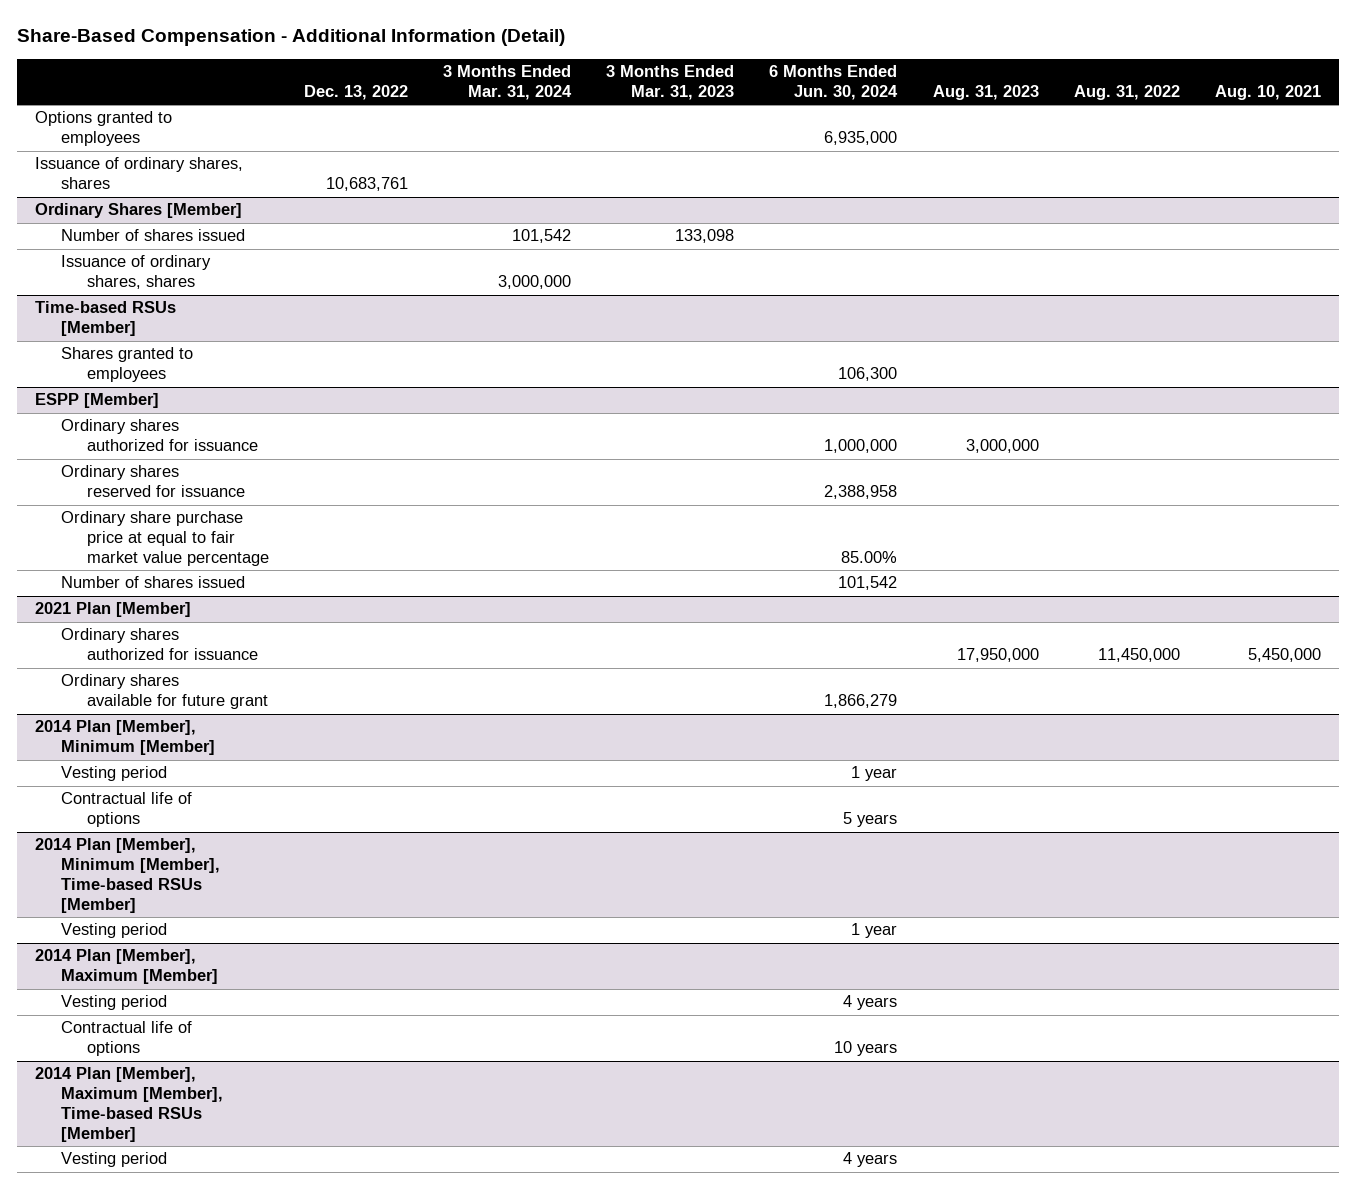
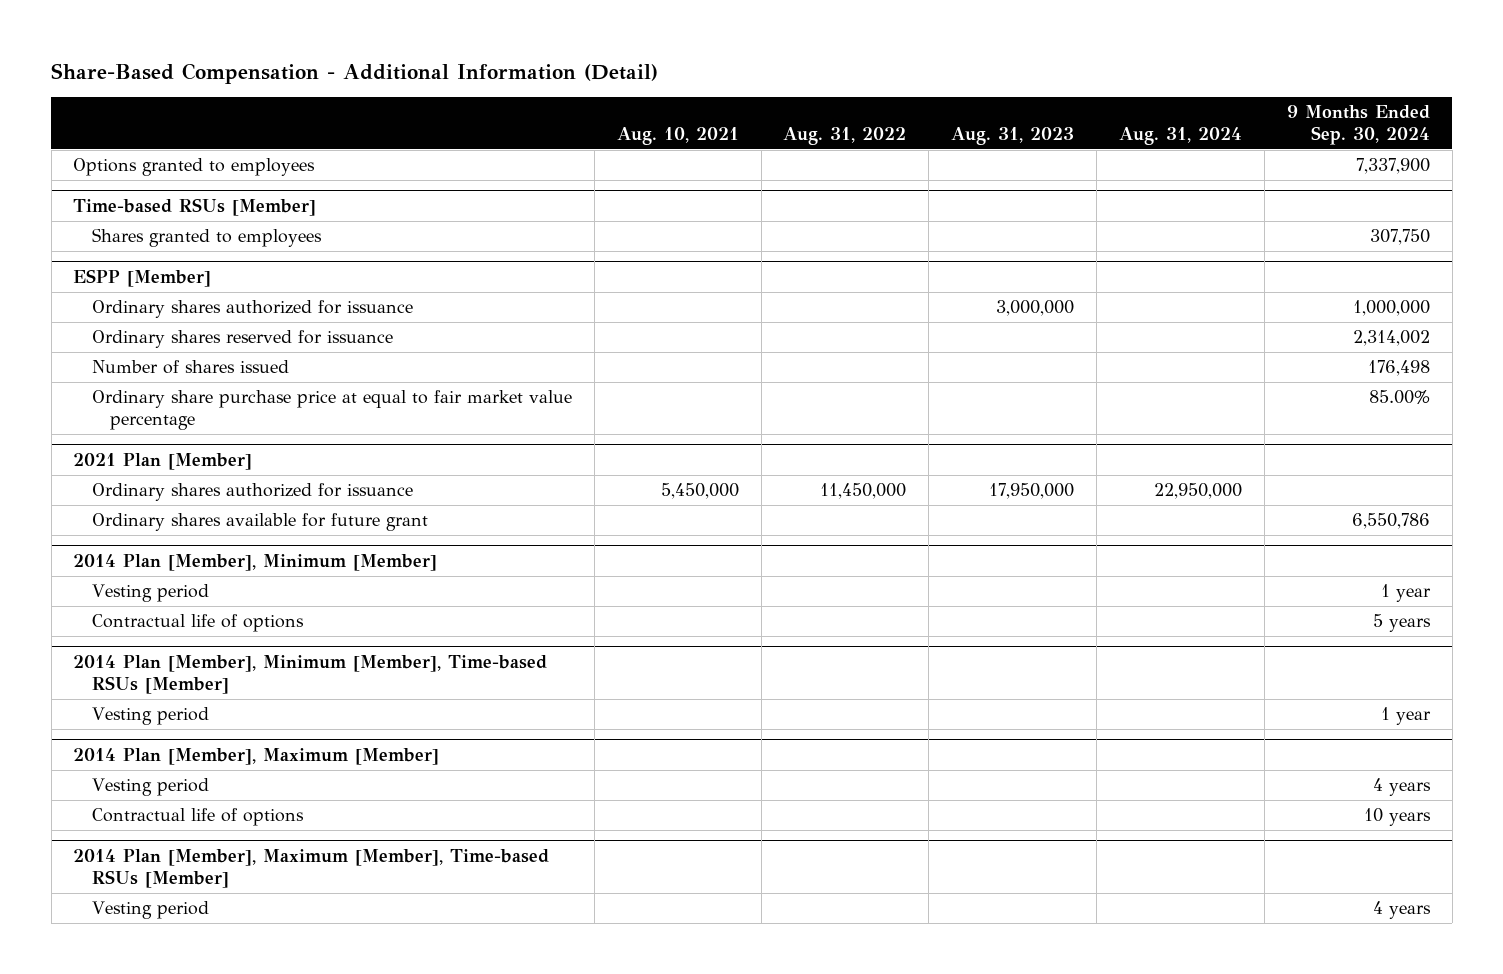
[303,84,408,100] Dec. 13, 2022 -> none
[443,65,573,100] 3 Months Ended Mar. 31, 2024 -> none
[606,65,735,100] 3 Months Ended Mar. 31, 2023 -> none
[769,65,899,100] 6 Months Ended Jun. 30, 2024 -> none
none -> [1118,127,1242,146] Aug. 31, 2024
none -> [1286,105,1430,146] 9 Months Ended Sep. 30, 2024
[34,157,243,190] Issuance of ordinary shares, shares -> none
[34,203,242,219] Ordinary Shares [Member] -> none
[60,229,245,242] Number of shares issued -> none
[60,255,211,290] Issuance of ordinary shares, shares -> none
[60,511,269,567] Ordinary share purchase price at equal to fair market value percentage -> [91,390,572,430] Ordinary share purchase price at equal to fair market value percentage

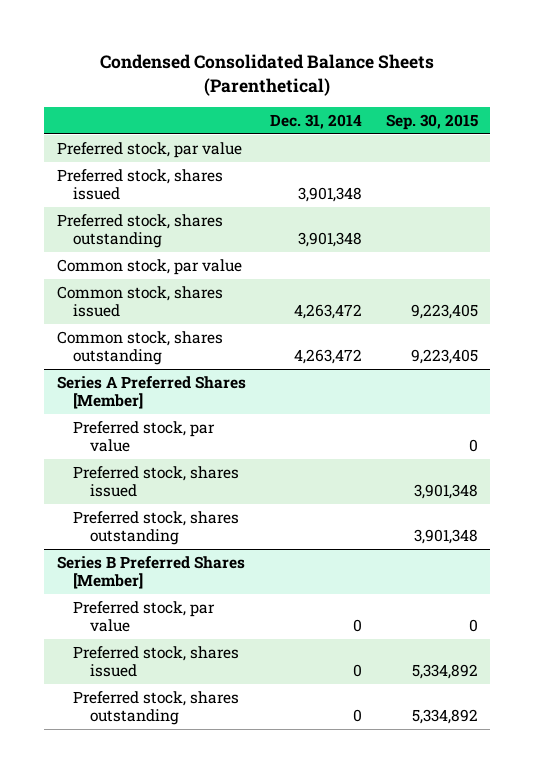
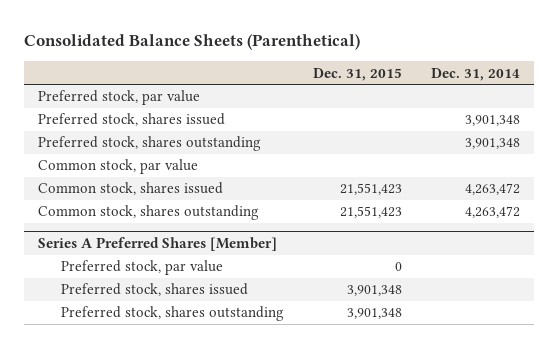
[100,54,435,96] Condensed Consolidated Balance Sheets (Parenthetical) -> [23,34,360,51] Consolidated Balance Sheets (Parenthetical)
[385,114,478,131] Sep. 30, 2015 -> none
none -> [312,67,402,81] Dec. 31, 2015
[56,555,245,590] Series B Preferred Shares [Member] -> none
[73,600,216,633] Preferred stock, par value -> none
[73,645,240,678] Preferred stock, shares issued -> none
[73,690,240,726] Preferred stock, shares outstanding -> none

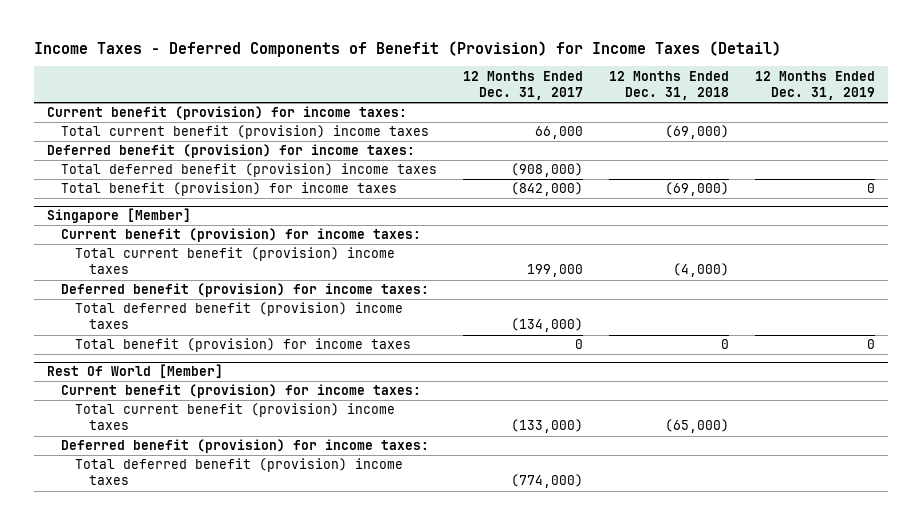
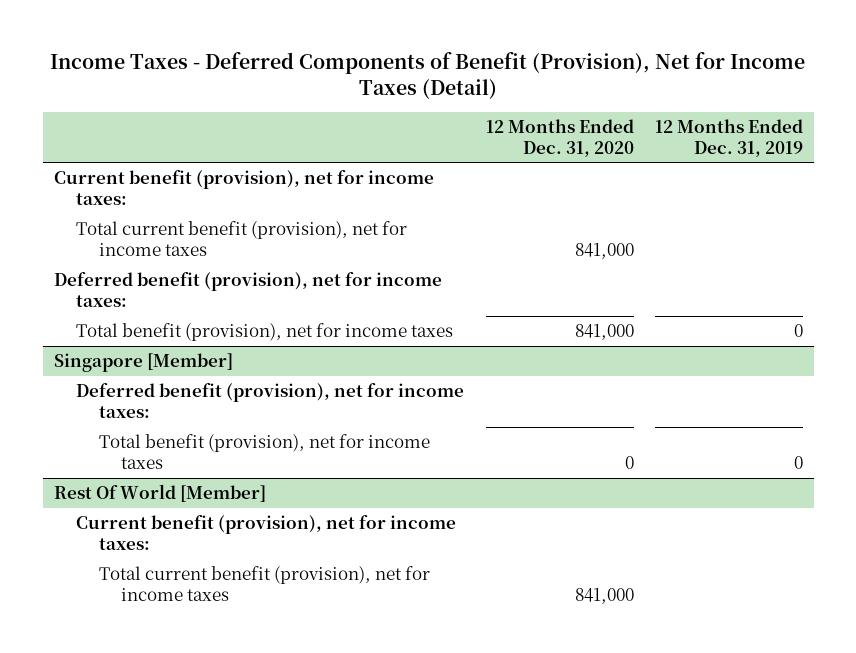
[34,40,782,57] Income Taxes - Deferred Components of Benefit (Provision) for Income Taxes (Detail) -> [50,51,806,100] Income Taxes - Deferred Components of Benefit (Provision), Net for Income Taxes (Detail)
[463,70,584,100] 12 Months Ended Dec. 31, 2017 -> none
[608,70,729,100] 12 Months Ended Dec. 31, 2018 -> none
none -> [485,118,634,157] 12 Months Ended Dec. 31, 2020
[61,163,438,178] Total deferred benefit (provision) income taxes -> none
[47,106,408,121] Current benefit (provision) for income taxes: -> [53,170,434,205] Current benefit (provision), net for income taxes:
[61,125,430,140] Total current benefit (provision) income taxes -> [76,221,408,256] Total current benefit (provision), net for income taxes
[47,144,416,159] Deferred benefit (provision) for income taxes: -> [53,272,442,307] Deferred benefit (provision), net for income taxes:
[61,182,398,197] Total benefit (provision) for income taxes -> [76,323,454,342] Total benefit (provision), net for income taxes
[61,228,422,243] Current benefit (provision) for income taxes: -> none
[75,247,396,275] Total current benefit (provision) income taxes -> none
[75,302,404,330] Total deferred benefit (provision) income taxes -> none
[61,283,430,298] Deferred benefit (provision) for income taxes: -> [76,383,465,418] Deferred benefit (provision), net for income taxes:
[75,338,412,353] Total benefit (provision) for income taxes -> [98,434,430,469] Total benefit (provision), net for income taxes
[61,439,430,454] Deferred benefit (provision) for income taxes: -> none
[75,458,404,486] Total deferred benefit (provision) income taxes -> none
[61,384,422,399] Current benefit (provision) for income taxes: -> [76,515,457,550] Current benefit (provision), net for income taxes:
[75,403,396,431] Total current benefit (provision) income taxes -> [98,566,430,601] Total current benefit (provision), net for income taxes

